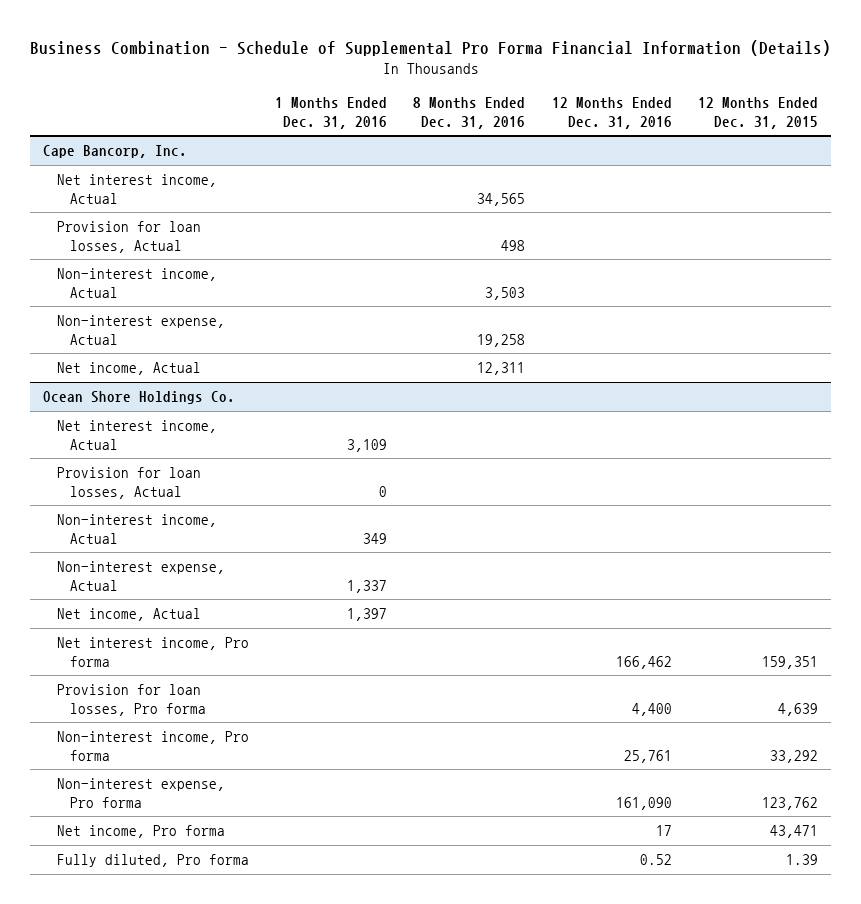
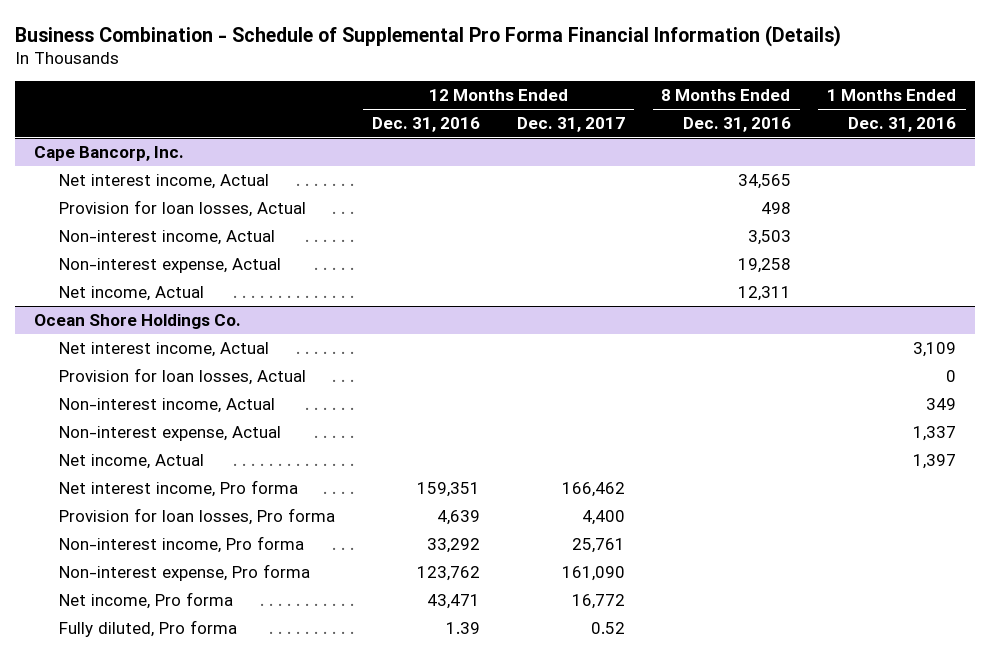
[698,97,819,129] 12 Months Ended Dec. 31, 2015 -> none
none -> [516,117,625,133] Dec. 31, 2017
[615,655,672,669] 166,462 -> [417,481,481,497] 159,351
[631,702,672,716] 4,400 -> [437,509,481,525] 4,639
[623,749,672,763] 25,761 -> [427,537,481,553] 33,292
[615,796,672,810] 161,090 -> [417,565,481,581] 123,762
[655,825,672,837] 17 -> [427,593,481,609] 43,471
[639,854,672,866] 0.52 -> [446,621,481,634] 1.39

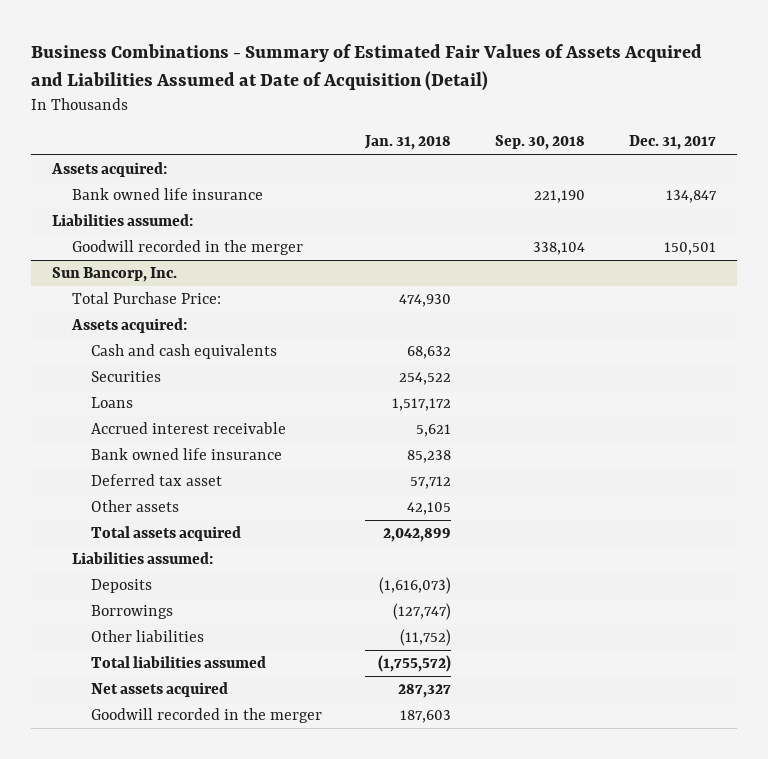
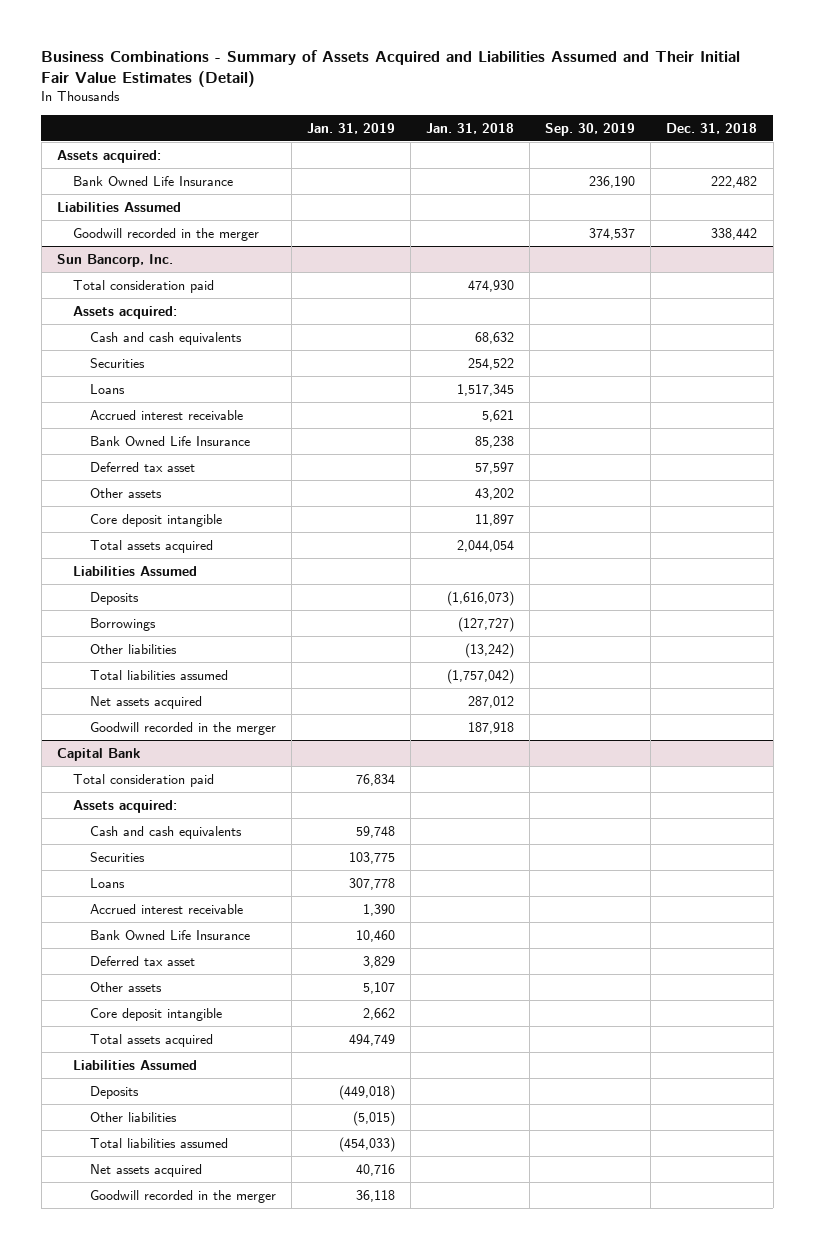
[30,44,702,92] Business Combinations - Summary of Estimated Fair Values of Assets Acquired and Liabilities Assumed at Date of Acquisition (Detail) -> [41,50,741,88] Business Combinations - Summary of Assets Acquired and Liabilities Assumed and Their Initial Fair Value Estimates (Detail)
[495,135,586,151] Sep. 30, 2018 -> none
[628,135,716,151] Dec. 31, 2017 -> none
none -> [306,122,395,134] Jan. 31, 2019
none -> [545,122,636,136] Sep. 30, 2019
none -> [666,122,758,134] Dec. 31, 2018
[71,188,263,201] Bank owned life insurance -> [73,175,234,186] Bank Owned Life Insurance
[52,214,194,227] Liabilities assumed: -> [57,201,182,212] Liabilities Assumed
[71,292,221,305] Total Purchase Price: -> [73,279,215,293] Total consideration paid
[392,398,452,412] 1,517,172 -> [457,383,515,396] 1,517,345
[90,448,282,461] Bank owned life insurance -> [89,435,250,446] Bank Owned Life Insurance
[410,476,452,490] 57,712 -> [475,461,515,474] 57,597
[407,502,452,516] 42,105 -> [475,487,515,500] 43,202
none -> [89,513,222,527] Core deposit intangible
[383,528,452,543] 2,042,899 -> [457,539,515,552] 2,044,054
[71,552,213,565] Liabilities assumed: -> [73,565,198,576] Liabilities Assumed
[393,603,452,621] (127,747) -> [458,616,515,632] (127,727)
[400,629,452,647] (11,752) -> [465,642,515,658] (13,242)
[378,655,452,673] (1,755,572) -> [447,668,515,684] (1,757,042)
[398,684,452,699] 287,327 -> [468,695,515,708] 287,012
[400,710,452,724] 187,603 -> [468,721,515,734] 187,918
none -> [57,747,141,761] Capital Bank
none -> [73,773,215,787] Total consideration paid
none -> [73,799,178,813] Assets acquired:
none -> [89,825,242,839] Cash and cash equivalents
none -> [89,851,145,862] Securities
none -> [89,877,125,888] Loans
none -> [89,903,243,914] Accrued interest receivable
none -> [89,929,250,940] Bank Owned Life Insurance
none -> [89,955,195,966] Deferred tax asset
none -> [89,981,162,992] Other assets
none -> [89,1007,222,1021] Core deposit intangible
none -> [89,1033,213,1047] Total assets acquired
none -> [73,1059,198,1070] Liabilities Assumed
none -> [89,1085,139,1099] Deposits
none -> [89,1111,177,1122] Other liabilities
none -> [89,1137,228,1148] Total liabilities assumed
none -> [89,1163,202,1177] Net assets acquired
none -> [89,1189,276,1203] Goodwill recorded in the merger

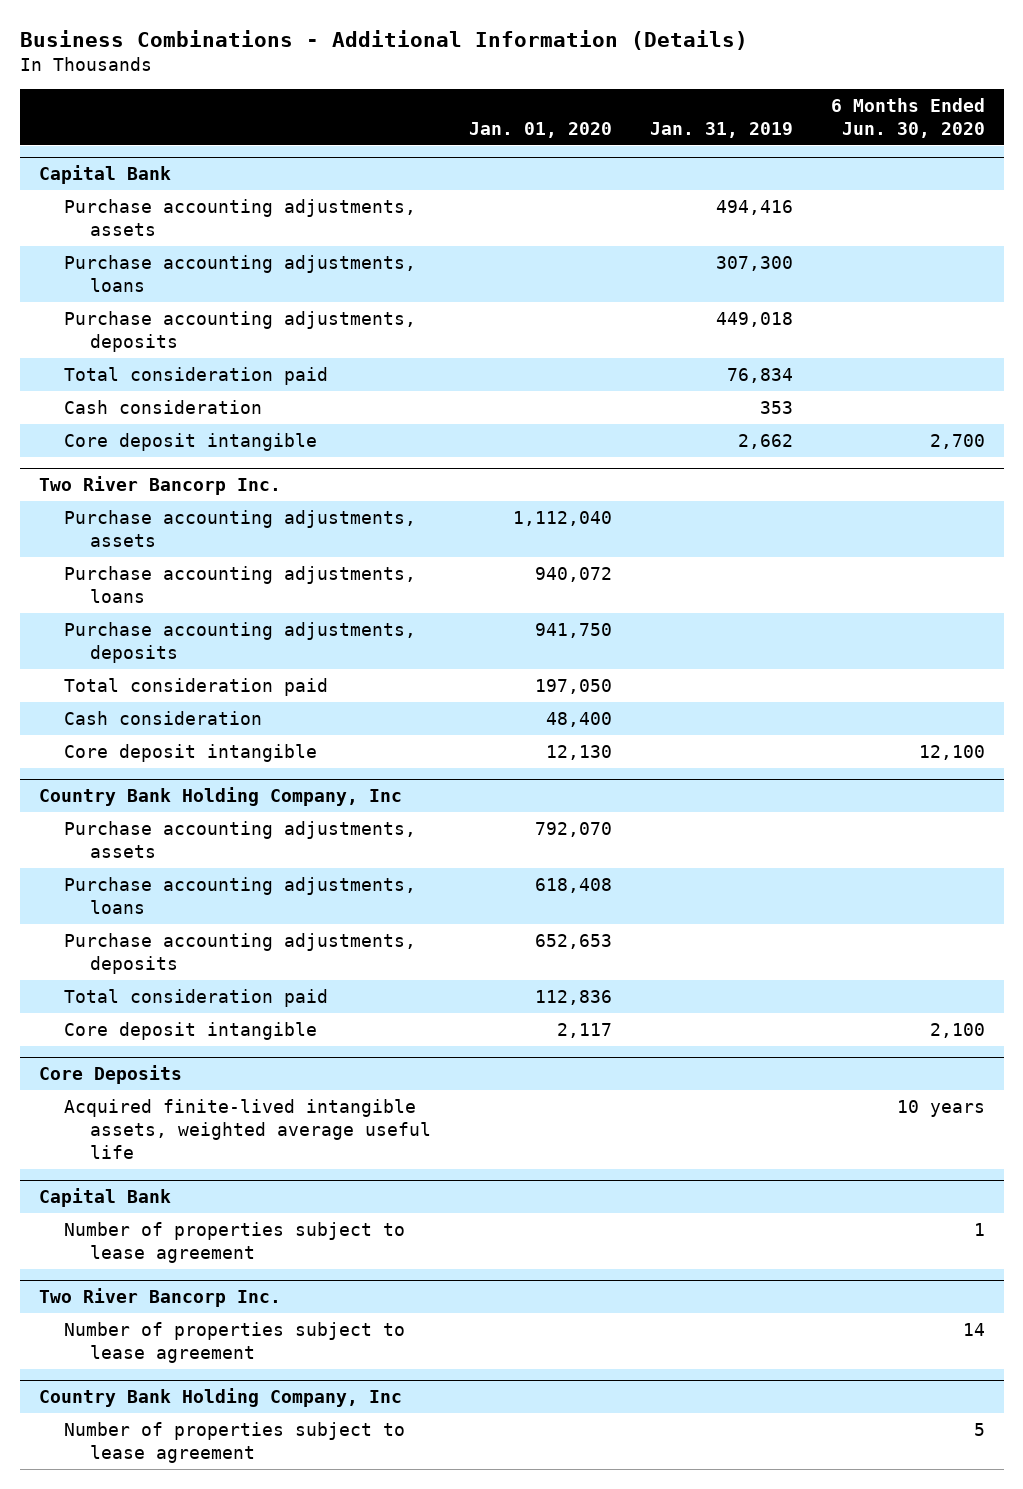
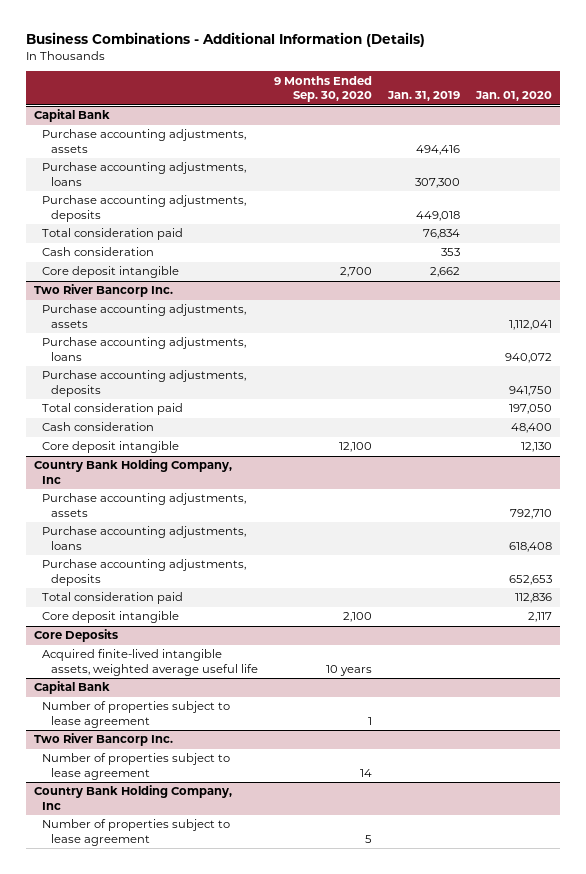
[830,97,985,138] 6 Months Ended Jun. 30, 2020 -> none
none -> [273,75,372,103] 9 Months Ended Sep. 30, 2020
[512,510,612,526] 1,112,040 -> [508,319,552,330] 1,112,041
[534,821,612,837] 792,070 -> [509,508,552,519] 792,710

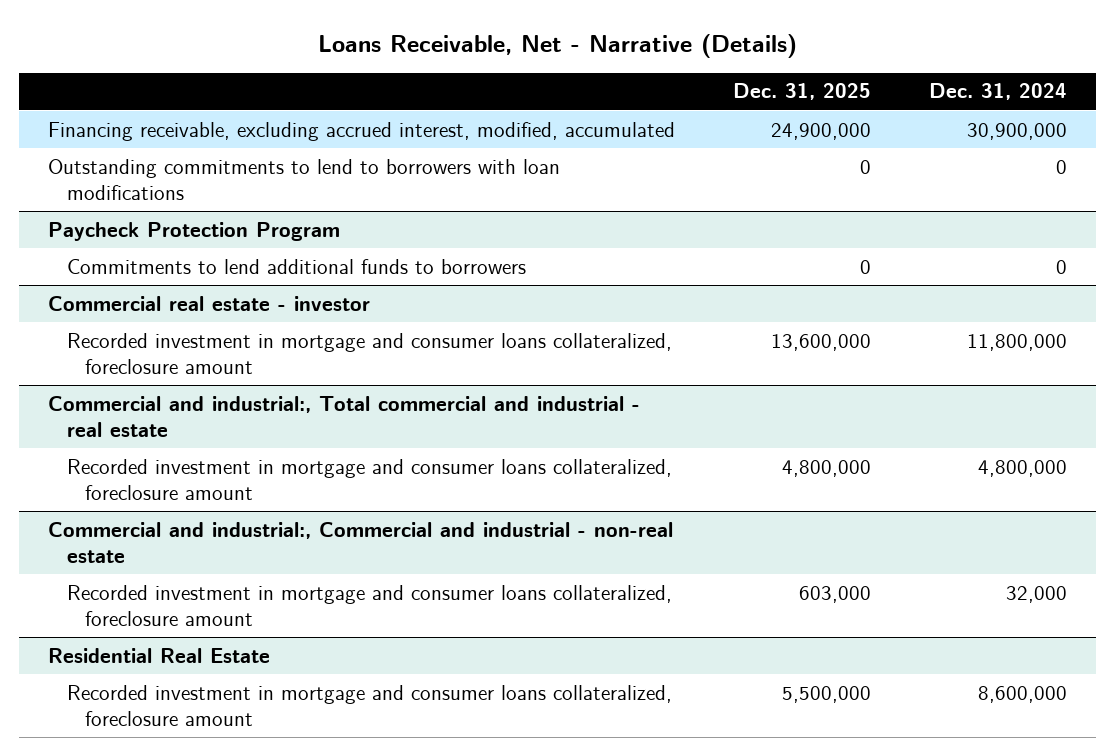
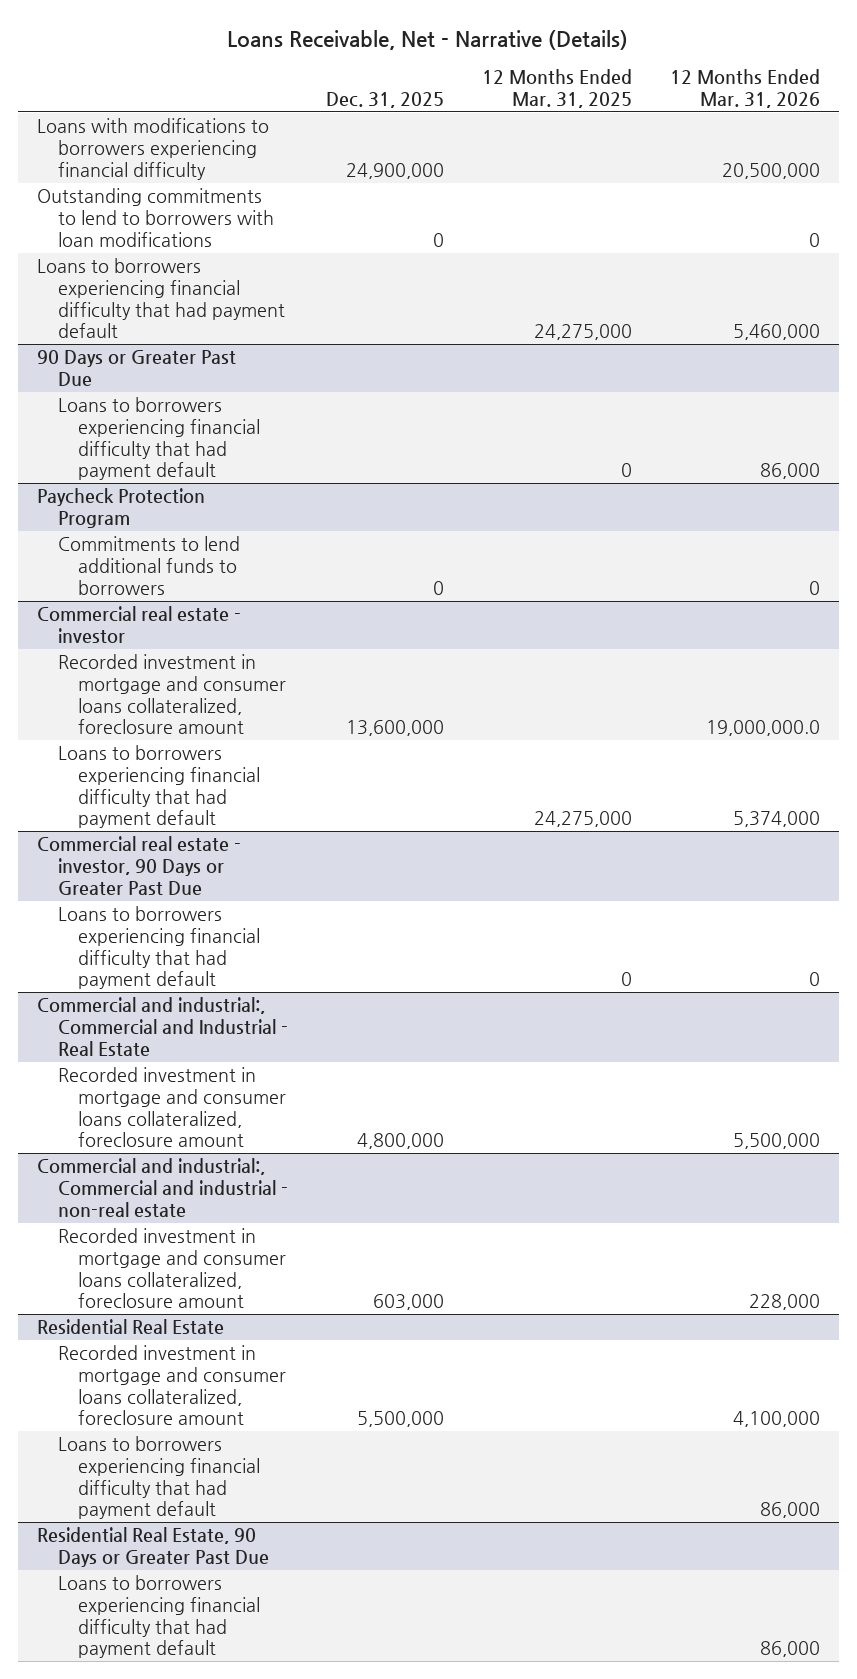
[929,83,1068,101] Dec. 31, 2024 -> none
none -> [481,69,632,108] 12 Months Ended Mar. 31, 2025
none -> [669,69,820,108] 12 Months Ended Mar. 31, 2026
[48,121,676,141] Financing receivable, excluding accrued interest, modified, accumulated -> [36,118,269,180] Loans with modifications to borrowers experiencing financial difficulty
none -> [36,258,285,339] Loans to borrowers experiencing financial difficulty that had payment default
none -> [36,350,236,387] 90 Days or Greater Past Due
none -> [57,397,261,481] Loans to borrowers experiencing financial difficulty that had payment default
none -> [57,745,261,829] Loans to borrowers experiencing financial difficulty that had payment default
none -> [36,836,241,895] Commercial real estate - investor, 90 Days or Greater Past Due
none -> [57,906,261,990] Loans to borrowers experiencing financial difficulty that had payment default
[48,395,641,437] Commercial and industrial:, Total commercial and industrial - real estate -> [36,997,288,1056] Commercial and industrial:, Commercial and Industrial - Real Estate
none -> [57,1436,261,1520] Loans to borrowers experiencing financial difficulty that had payment default
none -> [36,1527,269,1568] Residential Real Estate, 90 Days or Greater Past Due
none -> [57,1575,261,1659] Loans to borrowers experiencing financial difficulty that had payment default

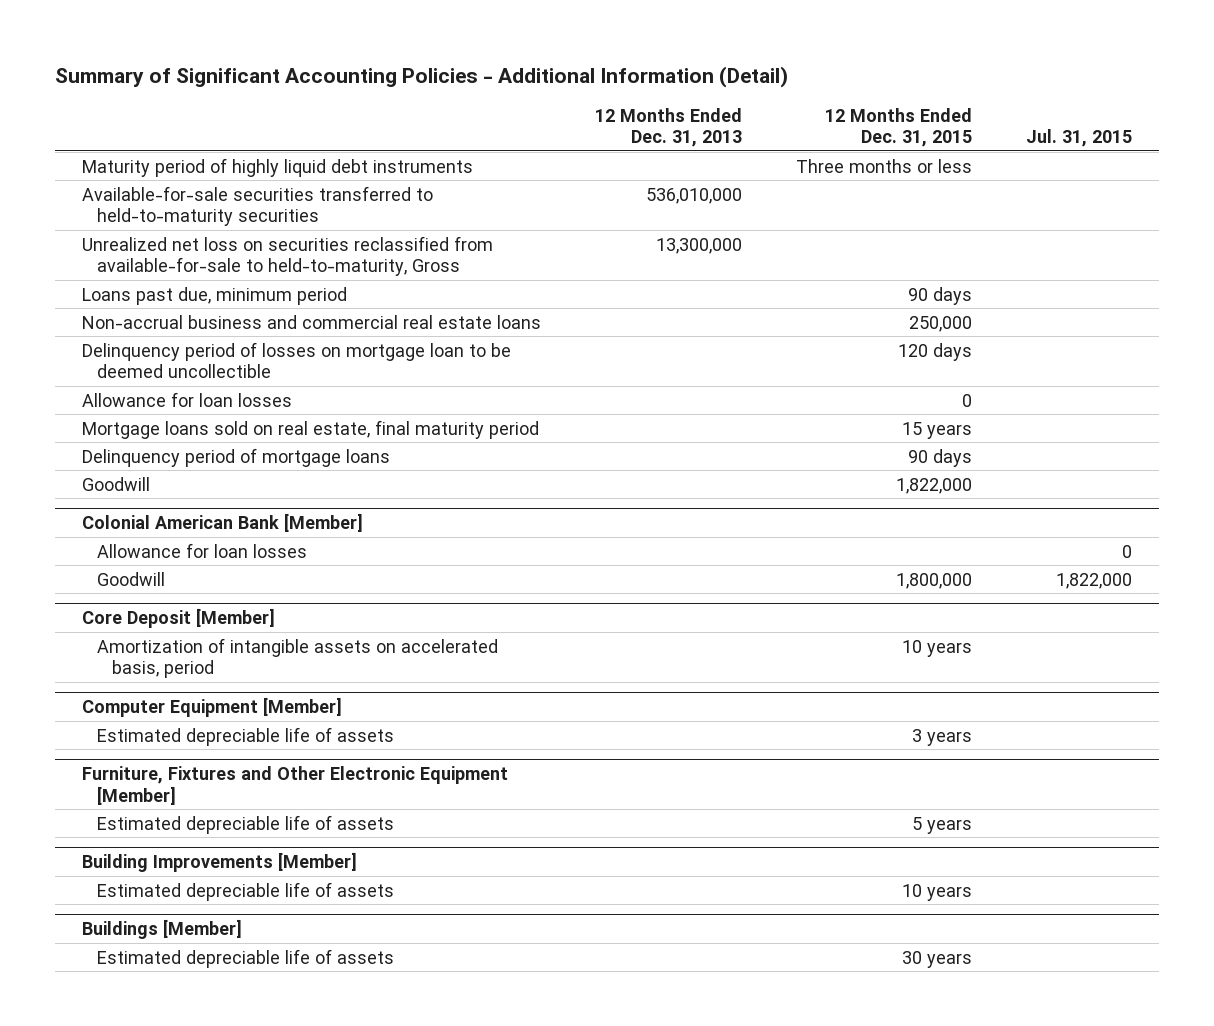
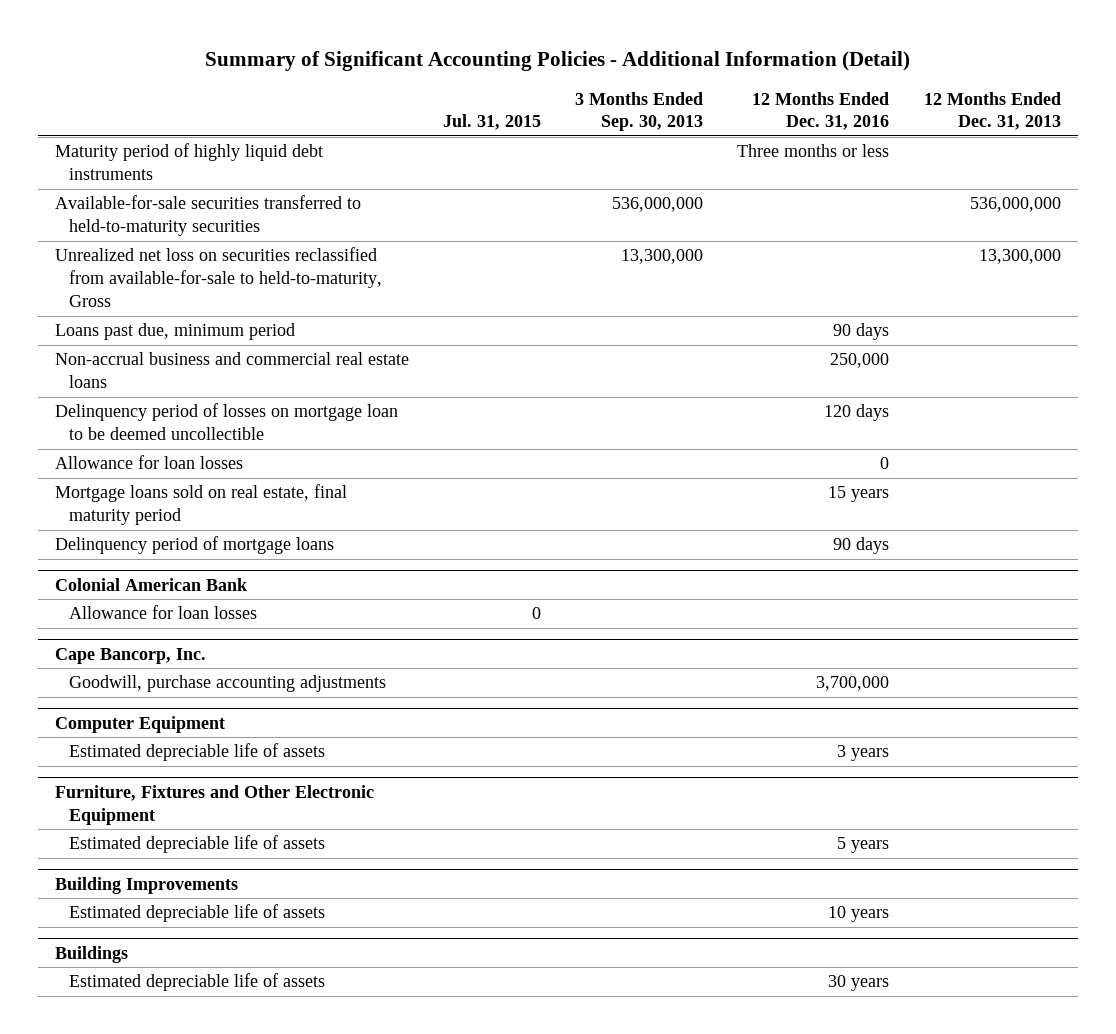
[824,107,972,148] 12 Months Ended Dec. 31, 2015 -> none
none -> [575,91,704,132] 3 Months Ended Sep. 30, 2013
none -> [752,91,890,131] 12 Months Ended Dec. 31, 2016
[646,187,743,204] 536,010,000 -> [969,197,1061,213] 536,000,000
[82,476,151,491] Goodwill -> none
[82,513,364,533] Colonial American Bank [Member] -> [54,577,247,591] Colonial American Bank
[96,571,165,586] Goodwill -> none
[82,608,276,629] Core Deposit [Member] -> none
[96,637,498,679] Amortization of intangible assets on accelerated basis, period -> none
none -> [54,647,206,664] Cape Bancorp, Inc.
none -> [68,675,386,693] Goodwill, purchase accounting adjustments
[82,697,343,718] Computer Equipment [Member] -> [54,715,225,733] Computer Equipment
[82,766,509,805] Furniture, Fixtures and Other Electronic Equipment [Member] -> [54,784,374,825] Furniture, Fixtures and Other Electronic Equipment
[82,852,358,873] Building Improvements [Member] -> [54,876,238,894] Building Improvements
[82,919,243,940] Buildings [Member] -> [54,945,128,963] Buildings

